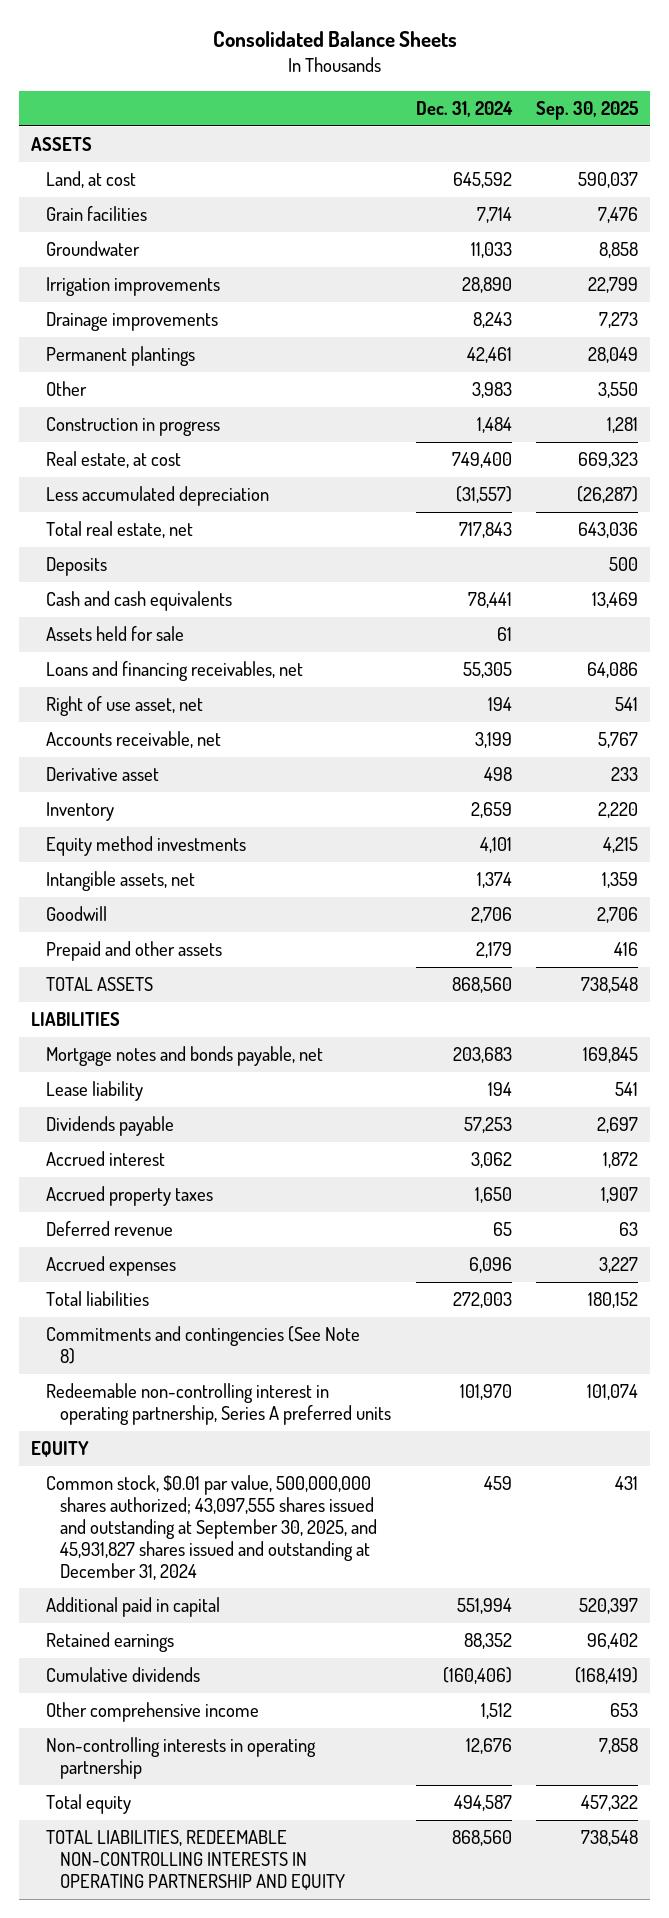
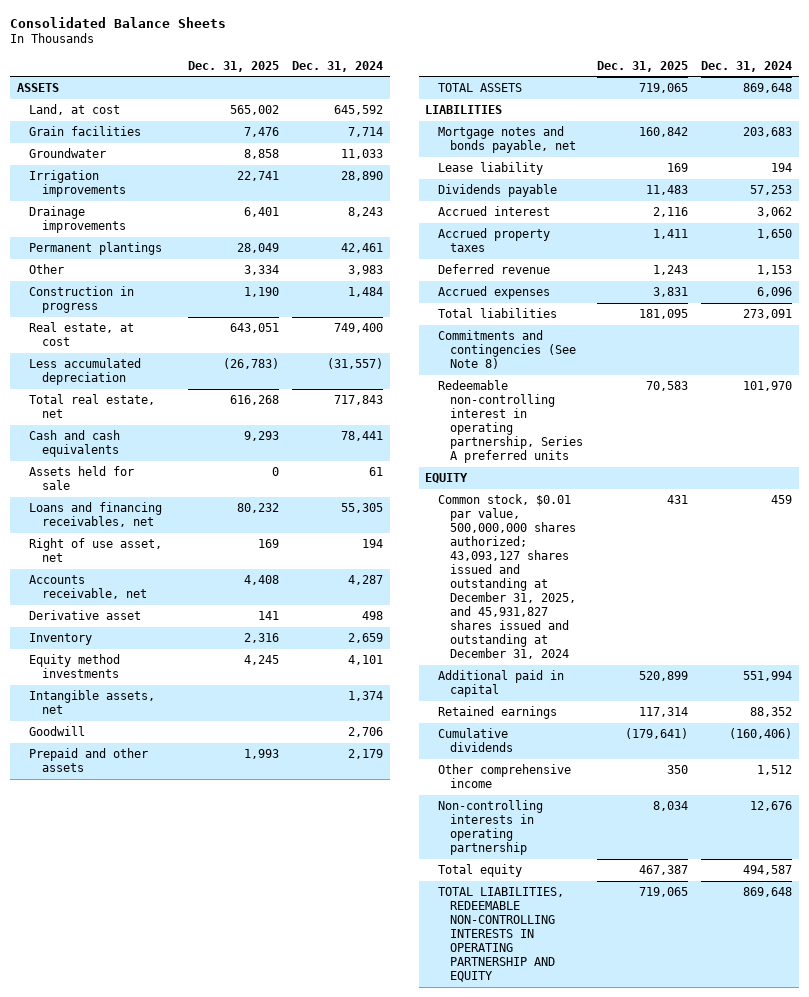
[535,100,638,120] Sep. 30, 2025 -> none
none -> [188,60,280,72] Dec. 31, 2025
[45,557,107,577] Deposits -> none
[474,732,512,749] 3,199 -> [348,575,384,586] 4,287
[451,977,512,994] 868,560 -> [742,83,792,94] 869,648
[492,1222,512,1237] 65 -> [756,265,792,276] 1,153
[452,1292,512,1309] 272,003 -> [742,309,792,320] 273,091
[45,1475,378,1580] Common stock, $0.01 par value, 500,000,000 shares authorized; 43,097,555 shares issued and outstanding at September 30, 2025, and 45,931,827 shares issued and outstanding at December 31, 2024 -> [437,494,577,659] Common stock, $0.01 par value, 500,000,000 shares authorized; 43,093,127 shares issued and outstanding at December 31, 2025, and 45,931,827 shares issued and outstanding at December 31, 2024
[451,1830,512,1847] 868,560 -> [742,887,792,898] 869,648

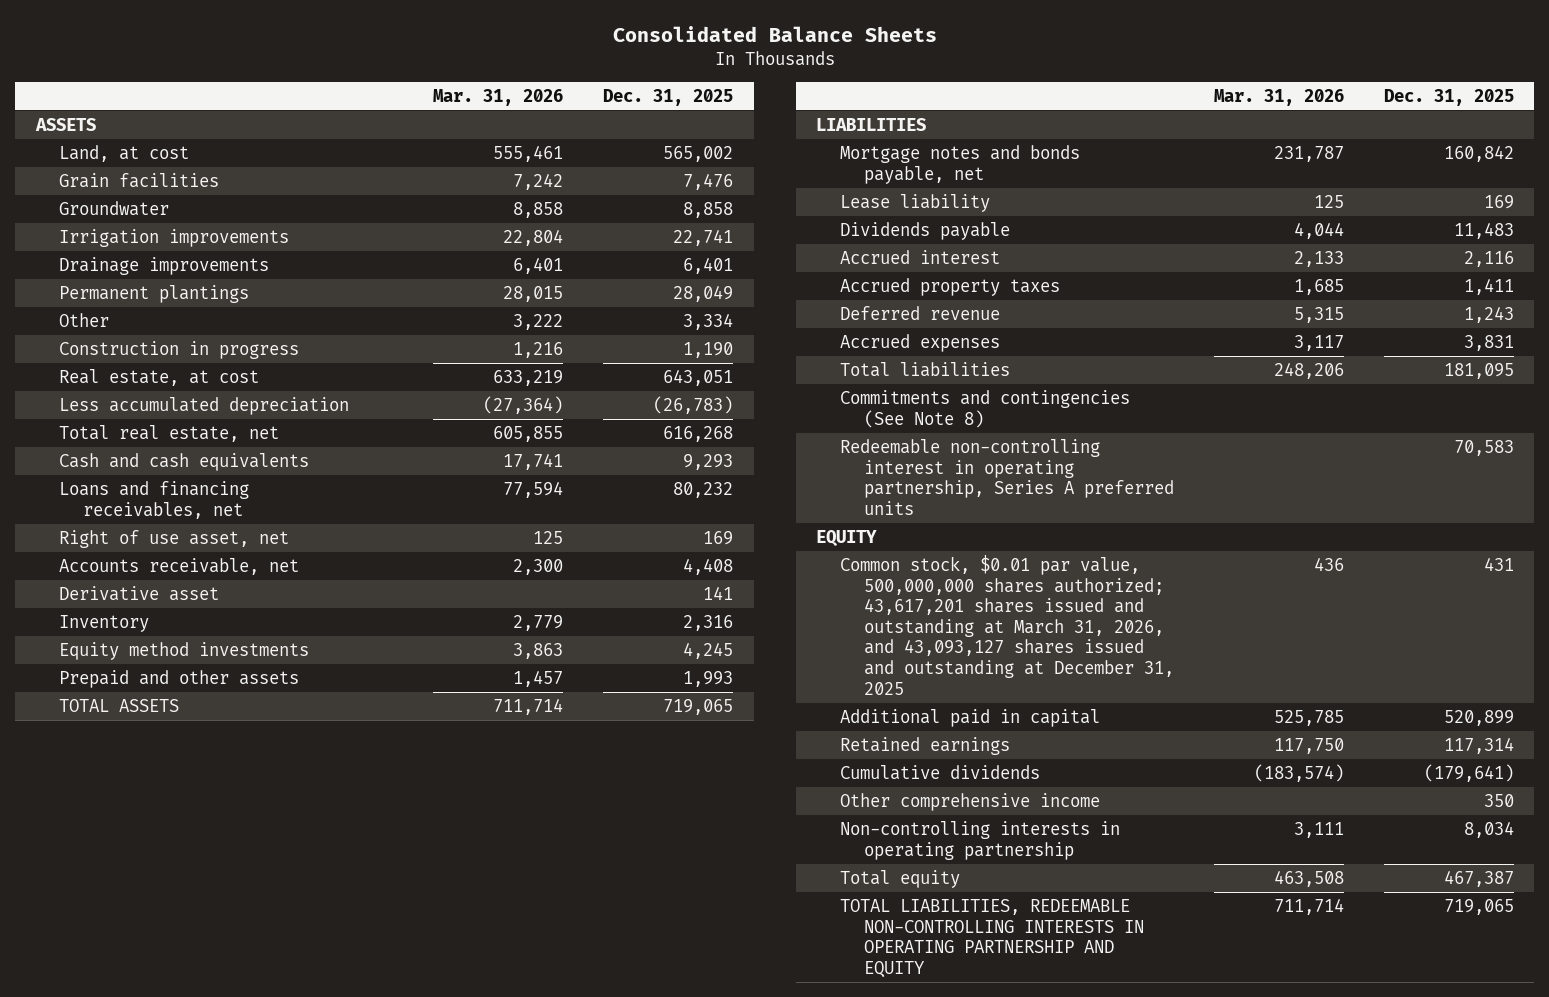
[292,60,384,72] Dec. 31, 2024 -> none
none -> [433,88,564,106] Mar. 31, 2026
[29,466,135,491] Assets held for sale -> none
[29,690,156,715] Intangible assets, net -> none
[29,726,86,737] Goodwill -> none
[437,494,577,659] Common stock, $0.01 par value, 500,000,000 shares authorized; 43,093,127 shares issued and outstanding at December 31, 2025, and 45,931,827 shares issued and outstanding at December 31, 2024 -> [839,554,1174,695] Common stock, $0.01 par value, 500,000,000 shares authorized; 43,617,201 shares issued and outstanding at March 31, 2026, and 43,093,127 shares issued and outstanding at December 31, 2025

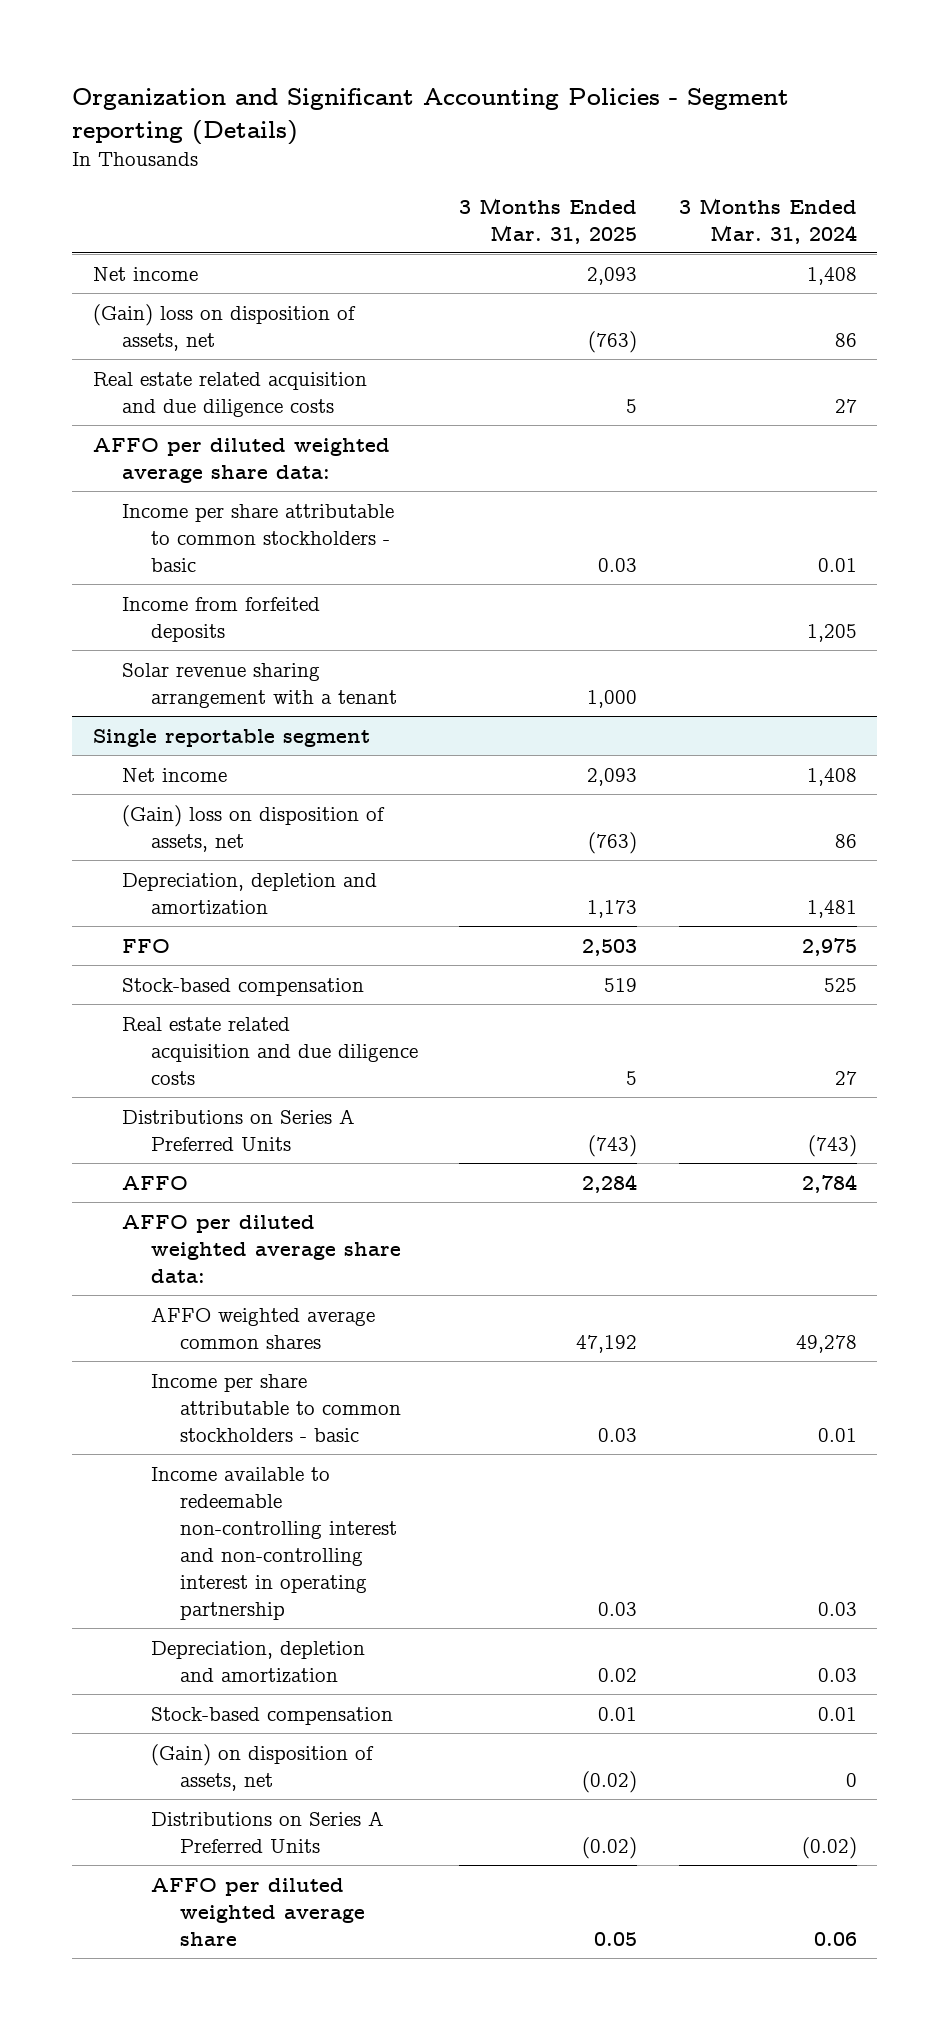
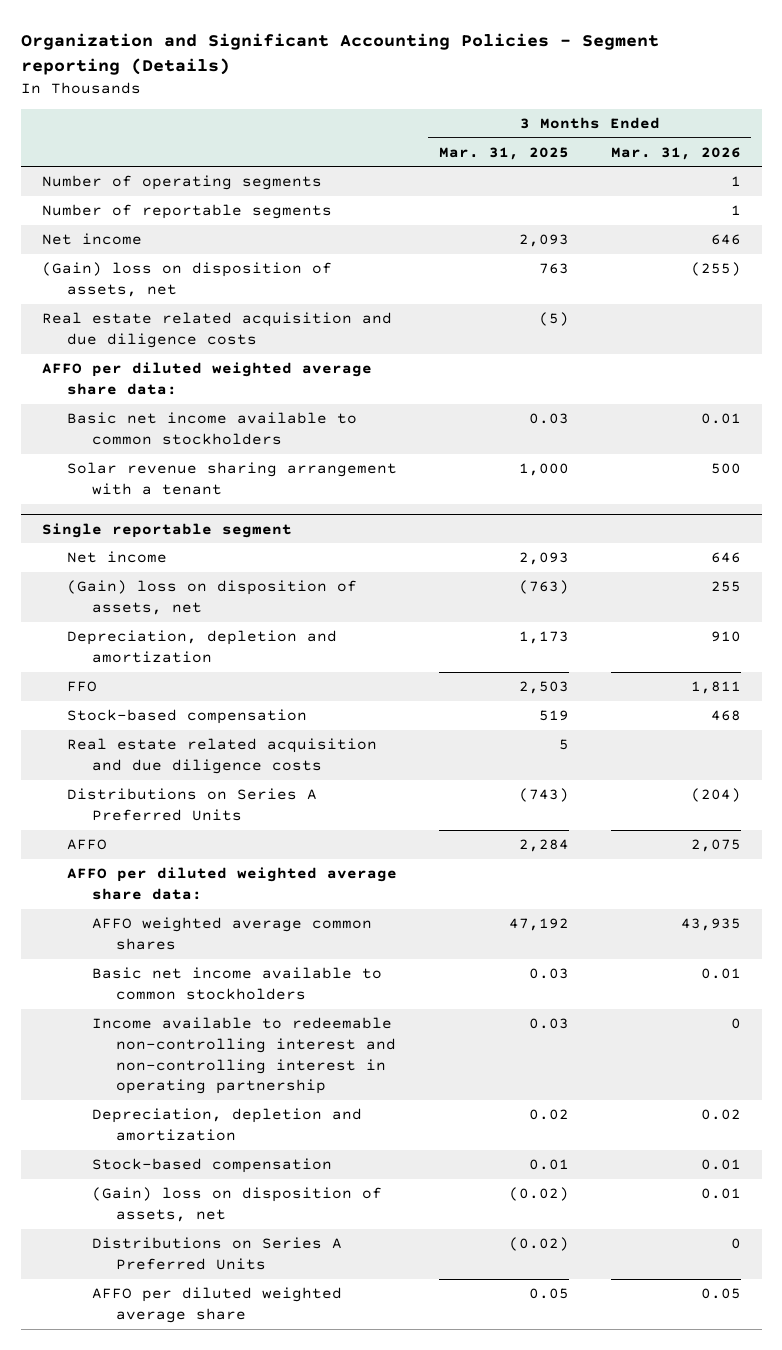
[678,197,857,244] 3 Months Ended Mar. 31, 2024 -> none
none -> [610,146,741,160] Mar. 31, 2026
none -> [41,175,322,191] Number of operating segments
none -> [41,204,332,220] Number of reportable segments
[588,330,638,353] (763) -> [538,263,569,275] 763
[626,398,638,413] 5 -> [538,312,569,327] (5)
[122,596,321,642] Income from forfeited deposits -> none
[122,503,395,572] Income per share attributable to common stockholders - basic -> [66,412,357,445] Basic net income available to common stockholders
[150,1373,401,1442] Income per share attributable to common stockholders - basic -> [91,967,382,1000] Basic net income available to common stockholders
[150,1743,374,1791] (Gain) on disposition of assets, net -> [91,1187,382,1222] (Gain) loss on disposition of assets, net

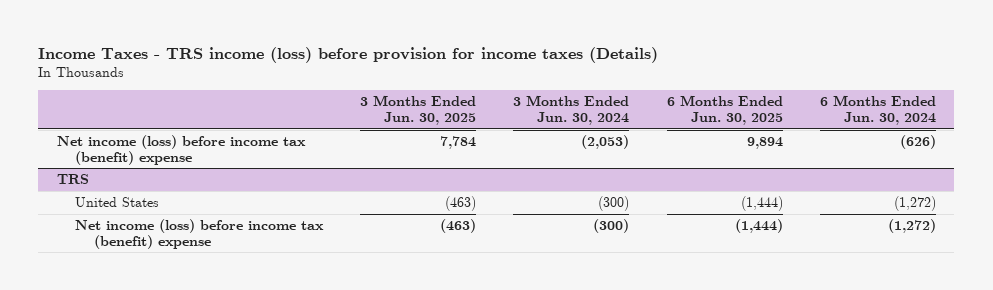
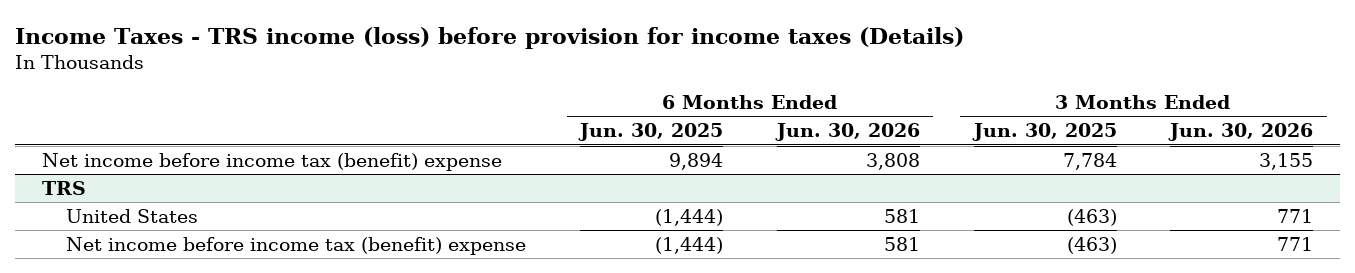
[513,95,630,126] 3 Months Ended Jun. 30, 2024 -> none
[819,95,936,126] 6 Months Ended Jun. 30, 2024 -> none
none -> [774,123,920,142] Jun. 30, 2026
none -> [1168,123,1314,142] Jun. 30, 2026
[57,135,307,165] Net income (loss) before income tax (benefit) expense -> [42,152,503,171] Net income before income tax (benefit) expense
[75,219,325,249] Net income (loss) before income tax (benefit) expense -> [66,236,527,255] Net income before income tax (benefit) expense

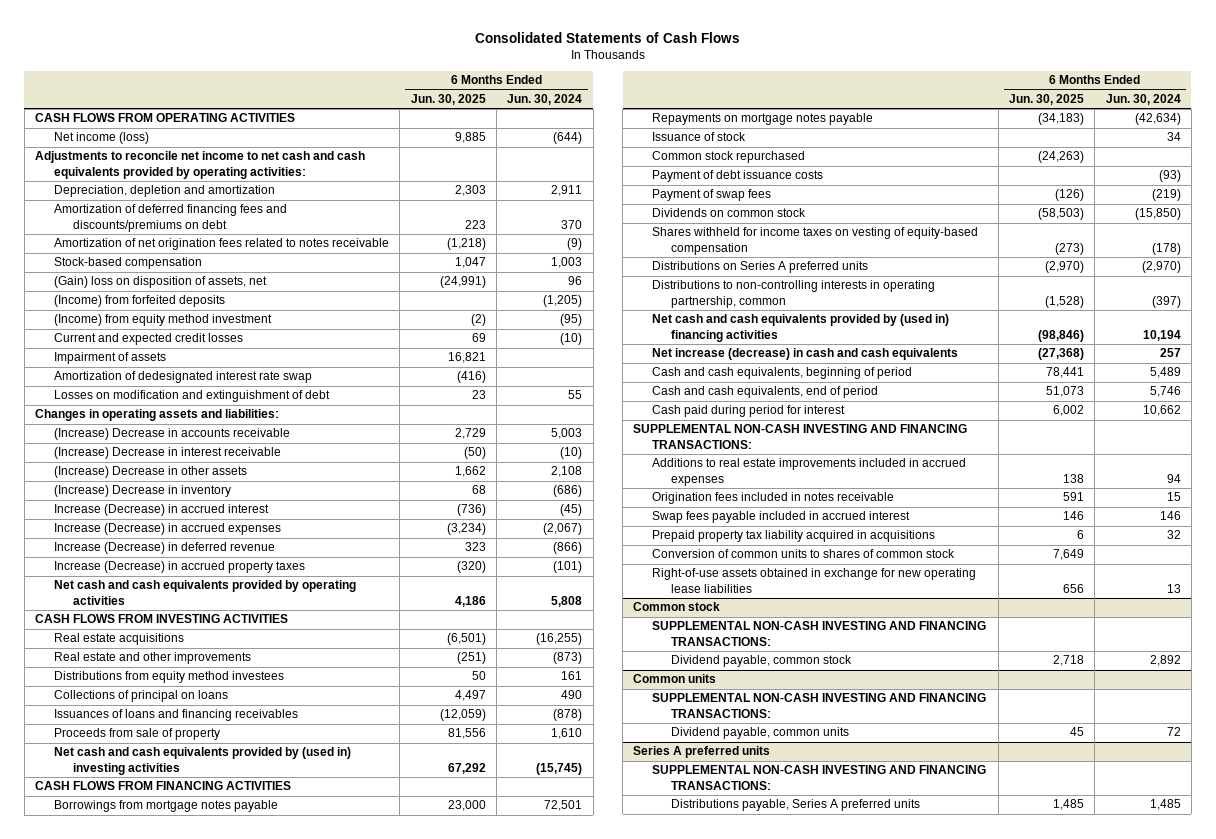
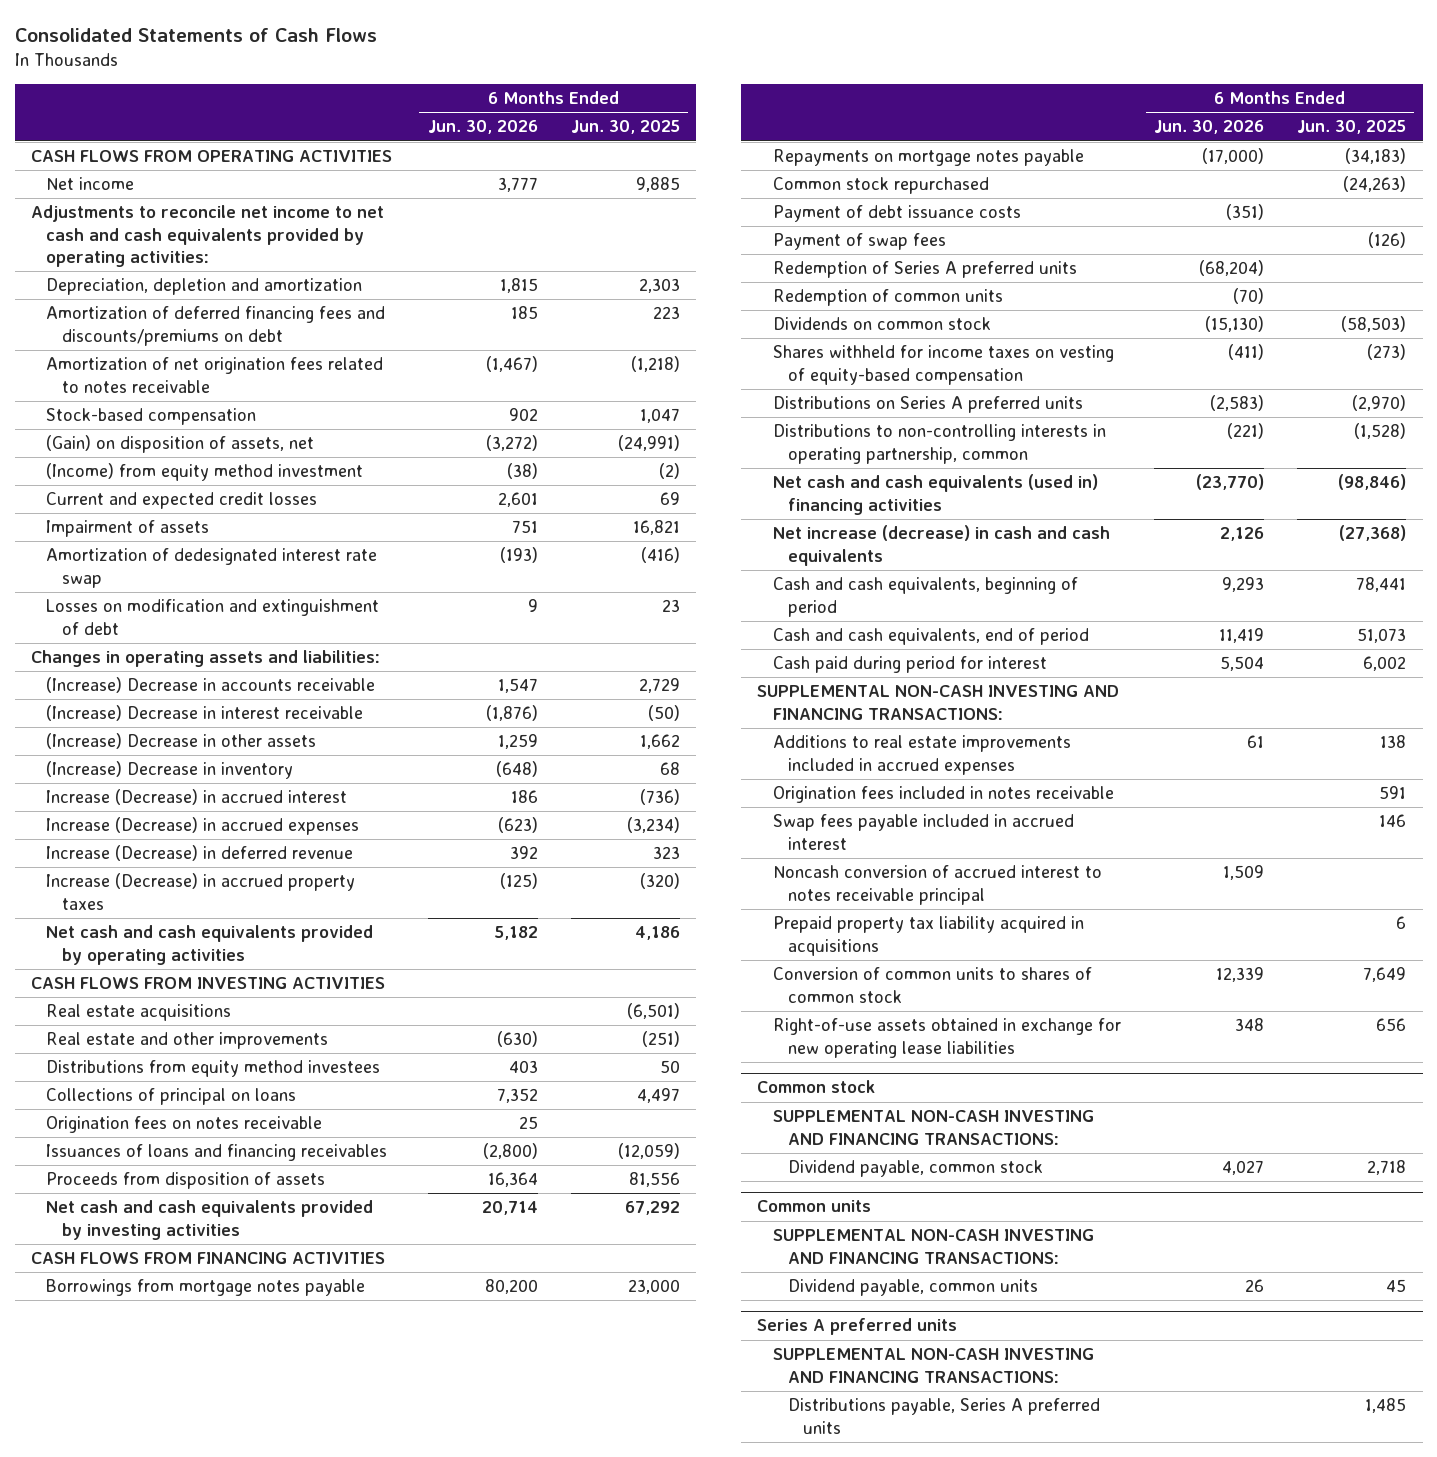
[507,93,583,105] Jun. 30, 2024 -> none
none -> [427,120,538,135] Jun. 30, 2026
[54,132,150,145] Net income (loss) -> [46,177,135,191] Net income
[54,295,226,308] (Income) from forfeited deposits -> none
[54,276,268,289] (Gain) loss on disposition of assets, net -> [46,435,315,454] (Gain) on disposition of assets, net
none -> [46,1116,323,1134] Origination fees on notes receivable
[54,728,221,741] Proceeds from sale of property -> [46,1172,326,1190] Proceeds from disposition of assets
[54,747,352,775] Net cash and cash equivalents provided by (used in) investing activities -> [46,1200,374,1240] Net cash and cash equivalents provided by investing activities
[652,132,747,142] Issuance of stock -> none
none -> [772,261,1077,279] Redemption of Series A preferred units
none -> [772,289,1003,307] Redemption of common units
[652,314,950,342] Net cash and cash equivalents provided by (used in) financing activities -> [772,474,1098,515] Net cash and cash equivalents (used in) financing activities
none -> [772,865,1102,905] Noncash conversion of accrued interest to notes receivable principal

